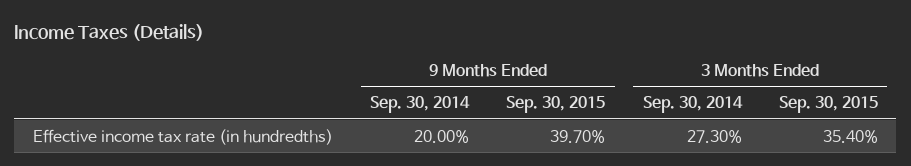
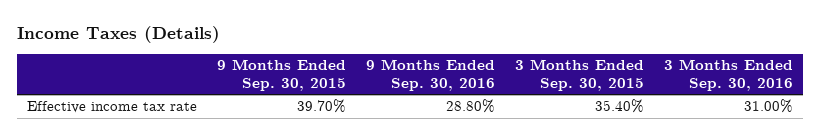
[369,96,470,114] Sep. 30, 2014 -> none
[642,96,743,114] Sep. 30, 2014 -> none
none -> [365,58,495,91] 9 Months Ended Sep. 30, 2016
none -> [664,58,794,91] 3 Months Ended Sep. 30, 2016
[32,128,333,145] Effective income tax rate (in hundredths) -> [26,101,197,114] Effective income tax rate

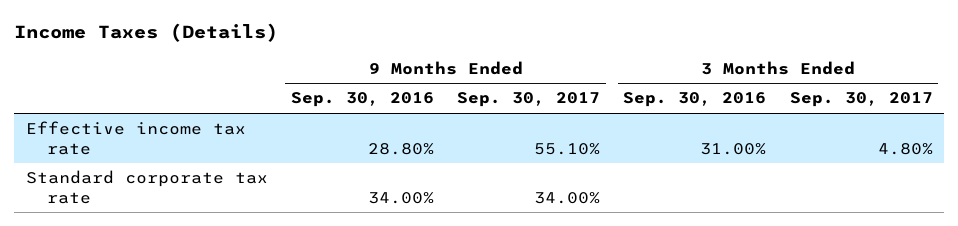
[216,58,346,91] 9 Months Ended Sep. 30, 2015 -> none
[515,58,645,91] 3 Months Ended Sep. 30, 2015 -> none
none -> [457,92,601,108] Sep. 30, 2017
none -> [789,92,933,108] Sep. 30, 2017
none -> [25,170,268,204] Standard corporate tax rate

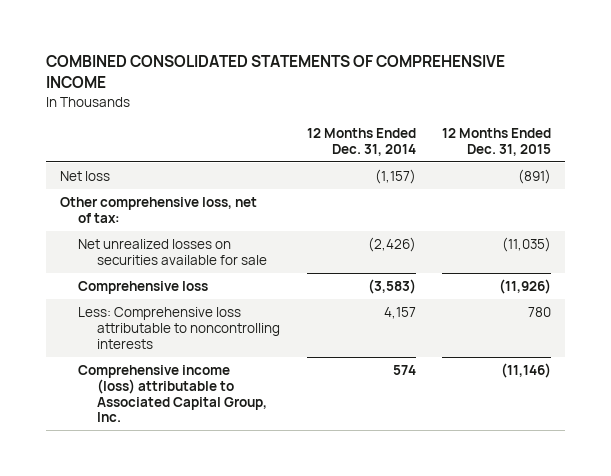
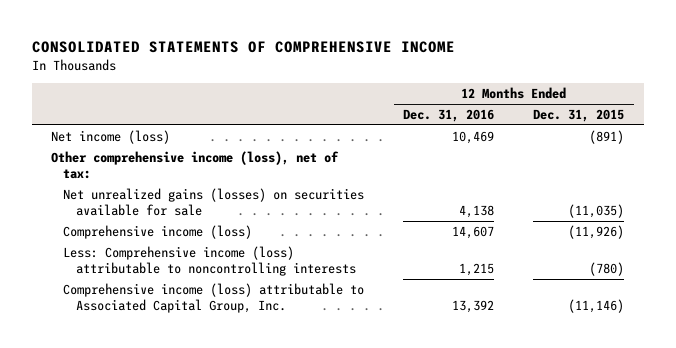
[46,55,506,89] COMBINED CONSOLIDATED STATEMENTS OF COMPREHENSIVE INCOME -> [31,41,455,54] CONSOLIDATED STATEMENTS OF COMPREHENSIVE INCOME
[306,127,416,156] 12 Months Ended Dec. 31, 2014 -> none
none -> [403,109,495,123] Dec. 31, 2016
[59,170,110,181] Net loss -> [51,130,171,145] Net income (loss)
[59,196,257,223] Other comprehensive loss, net of tax: -> [51,151,340,180] Other comprehensive income (loss), net of tax:
[78,238,267,265] Net unrealized losses on securities available for sale -> [63,188,365,217] Net unrealized gains (losses) on securities available for sale
[78,280,209,294] Comprehensive loss -> [63,225,253,240] Comprehensive income (loss)
[78,306,280,349] Less: Comprehensive loss attributable to noncontrolling interests -> [63,246,356,277] Less: Comprehensive income (loss) attributable to noncontrolling interests
[528,306,552,317] 780 -> [589,262,625,277] (780)

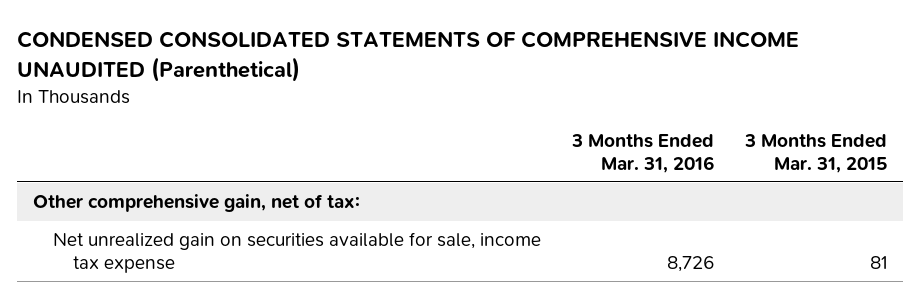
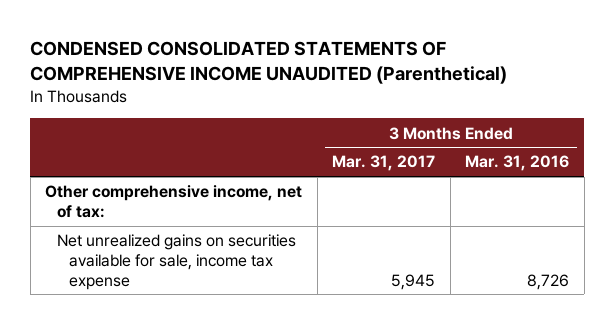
[744,134,888,173] 3 Months Ended Mar. 31, 2015 -> none
none -> [332,155,436,172] Mar. 31, 2017
[32,194,360,213] Other comprehensive gain, net of tax: -> [45,185,303,218] Other comprehensive income, net of tax:
[52,232,541,273] Net unrealized gain on securities available for sale, income tax expense -> [57,234,297,290] Net unrealized gains on securities available for sale, income tax expense

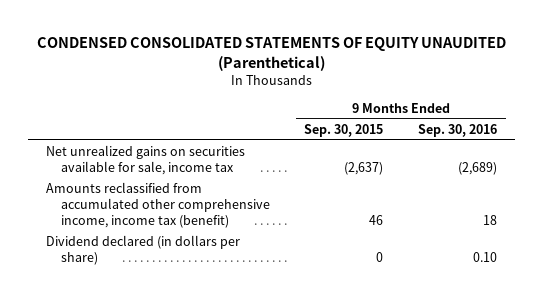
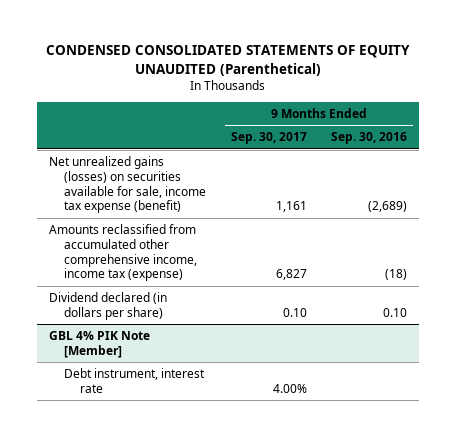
[304,123,384,137] Sep. 30, 2015 -> none
none -> [230,132,307,145] Sep. 30, 2017
[45,145,245,176] Net unrealized gains on securities available for sale, income tax -> [48,155,207,214] Net unrealized gains (losses) on securities available for sale, income tax expense (benefit)
[45,182,270,229] Amounts reclassified from accumulated other comprehensive income, income tax (benefit) -> [48,223,198,282] Amounts reclassified from accumulated other comprehensive income, income tax (expense)
[483,215,498,226] 18 -> [384,269,407,281] (18)
none -> [48,330,150,358] GBL 4% PIK Note [Member]
none -> [64,367,206,393] Debt instrument, interest rate

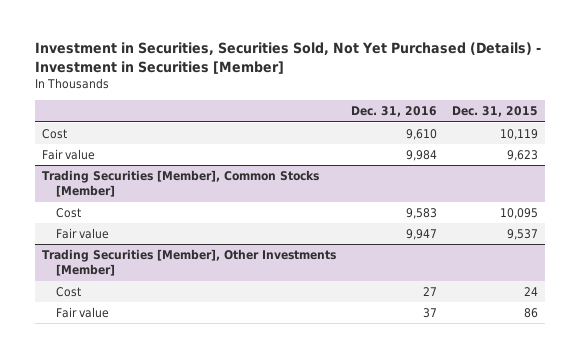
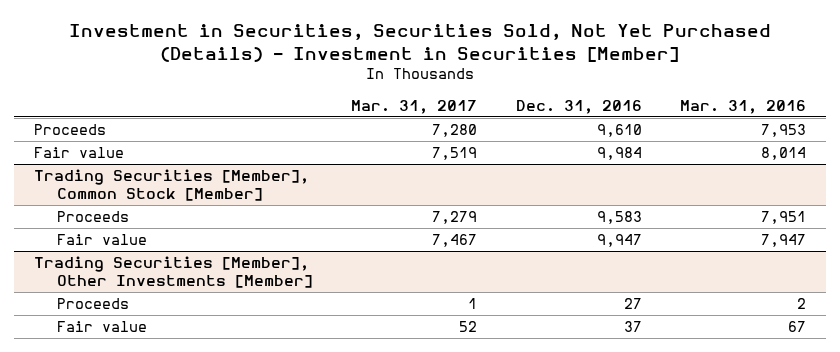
[451,106,538,118] Dec. 31, 2015 -> none
none -> [351,99,478,114] Mar. 31, 2017
none -> [680,99,807,114] Mar. 31, 2016
[41,129,67,140] Cost -> [33,124,106,136] Proceeds
[41,170,319,198] Trading Securities [Member], Common Stocks [Member] -> [33,169,309,202] Trading Securities [Member], Common Stock [Member]
[55,208,81,219] Cost -> [56,211,129,223] Proceeds
[55,287,81,298] Cost -> [56,298,129,310] Proceeds

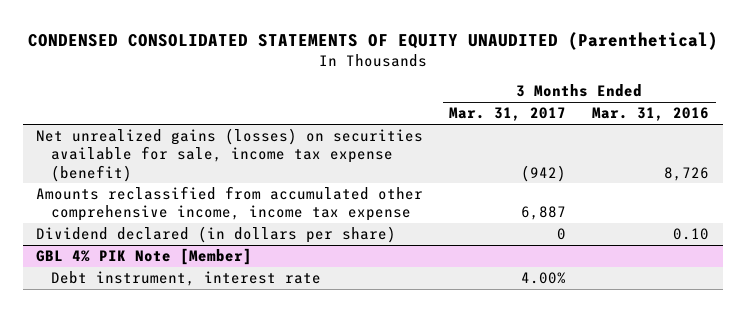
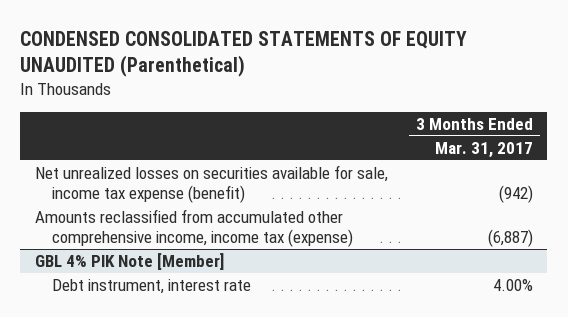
[592,107,710,122] Mar. 31, 2016 -> none
[35,226,396,244] Dividend declared (in dollars per share) -> none
[35,128,423,182] Net unrealized gains (losses) on securities available for sale, income tax expense (benefit) -> [34,164,388,203] Net unrealized losses on securities available for sale, income tax expense (benefit)
[35,186,423,222] Amounts reclassified from accumulated other comprehensive income, income tax expense -> [34,208,353,247] Amounts reclassified from accumulated other comprehensive income, income tax (expense)
[521,206,567,221] 6,887 -> [488,228,534,247] (6,887)

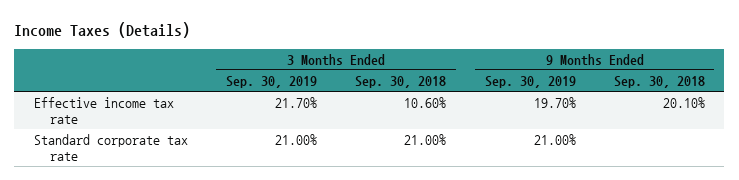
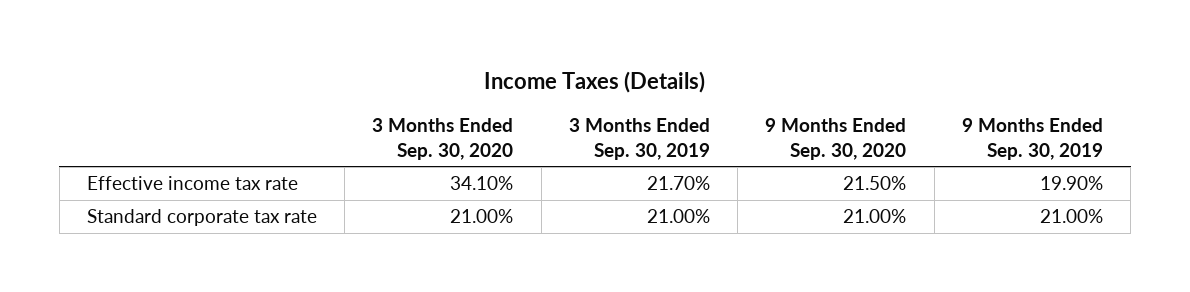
[355,75,447,88] Sep. 30, 2018 -> none
[613,75,705,88] Sep. 30, 2018 -> none
none -> [372,117,514,160] 3 Months Ended Sep. 30, 2020
none -> [765,117,907,160] 9 Months Ended Sep. 30, 2020
[533,96,576,108] 19.70% -> [1039,176,1103,191] 19.90%

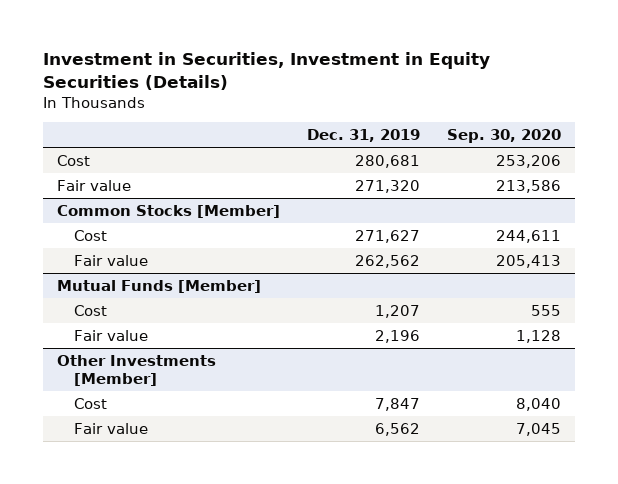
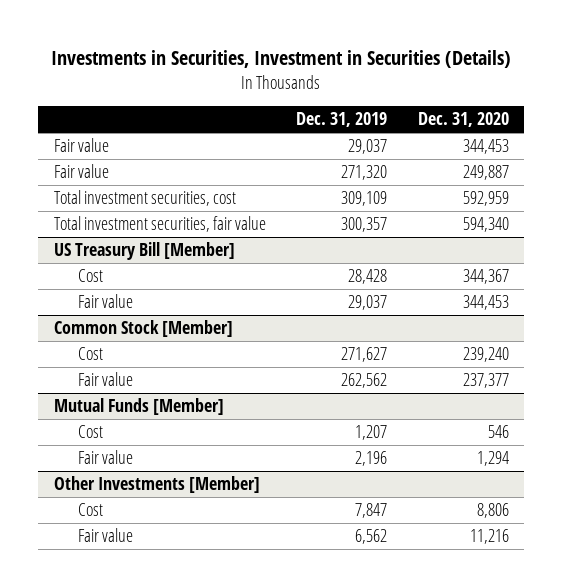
[42,52,490,91] Investment in Securities, Investment in Equity Securities (Details) -> [51,50,512,69] Investments in Securities, Investment in Securities (Details)
[447,129,562,144] Sep. 30, 2020 -> none
none -> [417,112,509,128] Dec. 31, 2020
[56,154,90,166] Cost -> none
none -> [53,138,109,153] Fair value
none -> [53,190,236,207] Total investment securities, cost
none -> [53,216,266,233] Total investment securities, fair value
none -> [53,242,235,261] US Treasury Bill [Member]
none -> [77,269,103,283] Cost
none -> [77,294,133,309] Fair value
[56,204,280,218] Common Stocks [Member] -> [53,320,233,338] Common Stock [Member]

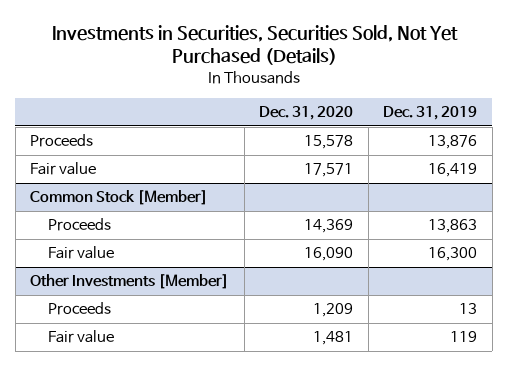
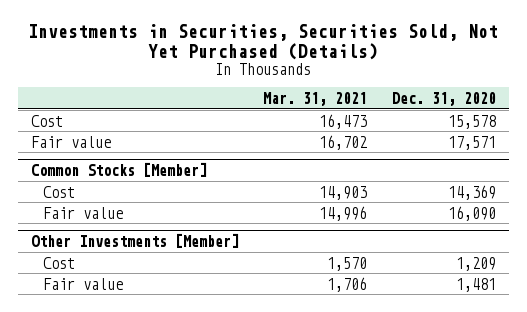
[383,106,478,121] Dec. 31, 2019 -> none
none -> [263,91,368,106] Mar. 31, 2021
[30,134,94,148] Proceeds -> [30,114,63,127] Cost
[30,190,209,206] Common Stock [Member] -> [30,162,207,178] Common Stocks [Member]
[48,218,112,232] Proceeds -> [42,185,75,198] Cost
[48,302,112,316] Proceeds -> [42,256,75,269] Cost

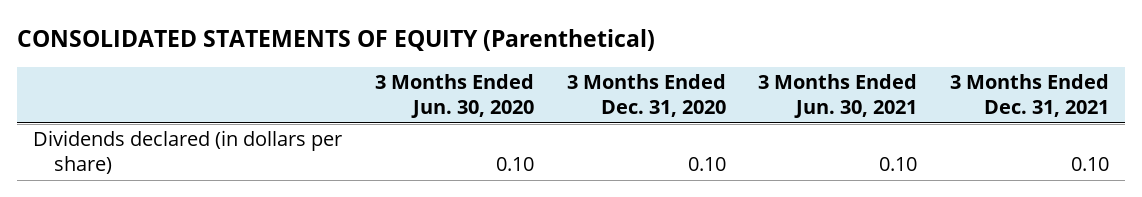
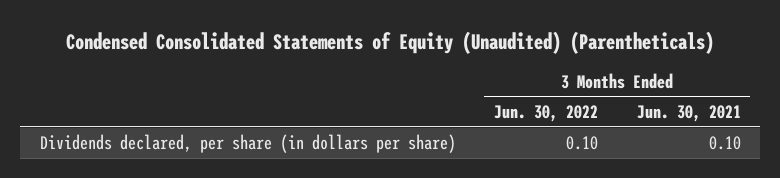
[17,29,656,52] CONSOLIDATED STATEMENTS OF EQUITY (Parenthetical) -> [66,30,715,54] Condensed Consolidated Statements of Equity (Unaudited) (Parentheticals)
[375,74,535,119] 3 Months Ended Jun. 30, 2020 -> none
[566,74,726,118] 3 Months Ended Dec. 31, 2020 -> none
[950,74,1110,118] 3 Months Ended Dec. 31, 2021 -> none
none -> [494,105,599,123] Jun. 30, 2022
[33,130,343,175] Dividends declared (in dollars per share) -> [39,134,456,154] Dividends declared, per share (in dollars per share)

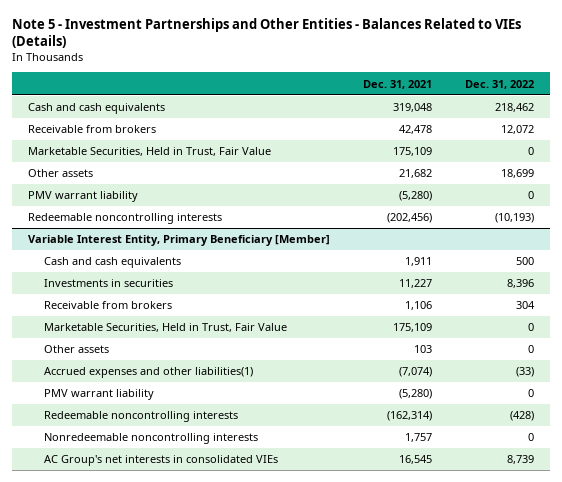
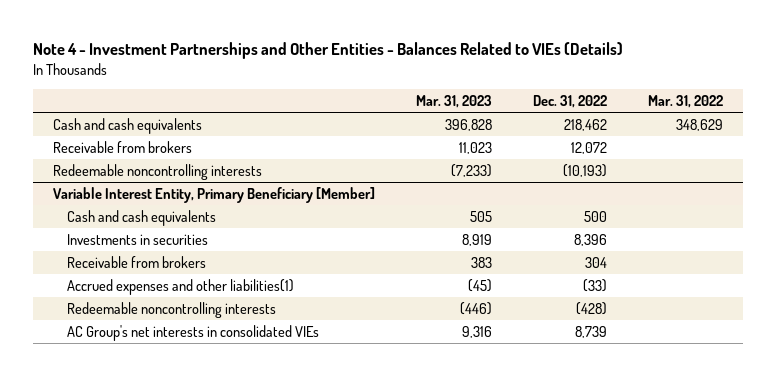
[11,17,521,49] Note 5 - Investment Partnerships and Other Entities - Balances Related to VIEs (Details) -> [32,42,623,60] Note 4 - Investment Partnerships and Other Entities - Balances Related to VIEs (Details)
[363,79,433,89] Dec. 31, 2021 -> none
none -> [415,95,492,109] Mar. 31, 2023
none -> [647,95,723,109] Mar. 31, 2022
[28,147,272,157] Marketable Securities, Held in Trust, Fair Value -> none
[28,169,94,178] Other assets -> none
[28,191,139,203] PMV warrant liability -> none
[44,323,288,333] Marketable Securities, Held in Trust, Fair Value -> none
[44,345,110,354] Other assets -> none
[44,389,155,401] PMV warrant liability -> none
[44,433,259,445] Nonredeemable noncontrolling interests -> none

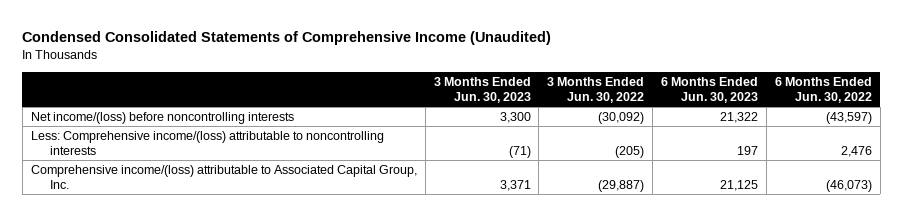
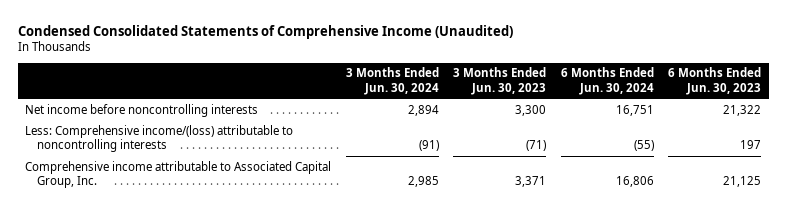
[547,77,645,104] 3 Months Ended Jun. 30, 2022 -> none
[774,77,872,104] 6 Months Ended Jun. 30, 2022 -> none
none -> [345,67,439,95] 3 Months Ended Jun. 30, 2024
none -> [560,67,654,95] 6 Months Ended Jun. 30, 2024
[30,112,294,125] Net income/(loss) before noncontrolling interests -> [25,103,259,117] Net income before noncontrolling interests
[30,165,417,190] Comprehensive income/(loss) attributable to Associated Capital Group, Inc. -> [25,160,332,189] Comprehensive income attributable to Associated Capital Group, Inc.

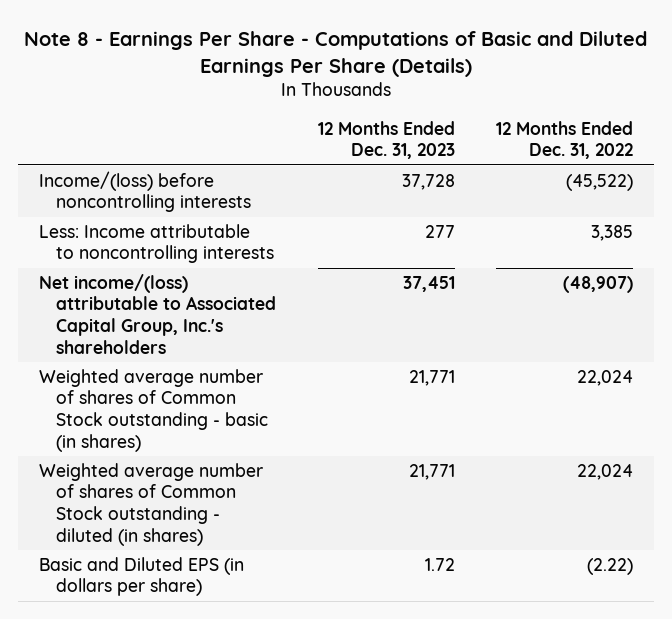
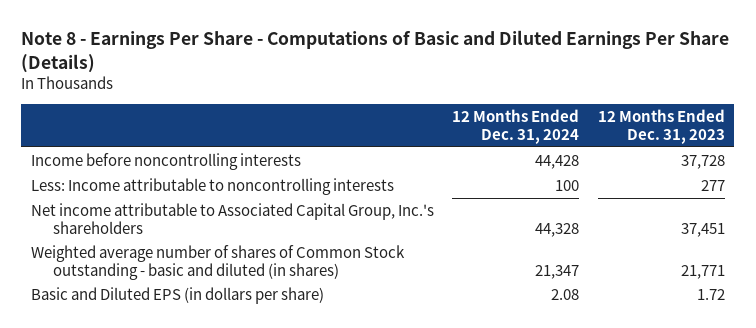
[496,120,634,160] 12 Months Ended Dec. 31, 2022 -> none
none -> [452,109,580,145] 12 Months Ended Dec. 31, 2024
[39,170,251,213] Income/(loss) before noncontrolling interests -> [30,152,301,170] Income before noncontrolling interests
[39,462,264,546] Weighted average number of shares of Common Stock outstanding - diluted (in shares) -> none
[39,273,276,354] Net income/(loss) attributable to Associated Capital Group, Inc.'s shareholders -> [30,202,434,234] Net income attributable to Associated Capital Group, Inc.'s shareholders
[39,368,268,452] Weighted average number of shares of Common Stock outstanding - basic (in shares) -> [30,244,405,280] Weighted average number of shares of Common Stock outstanding - basic and diluted (in shares)

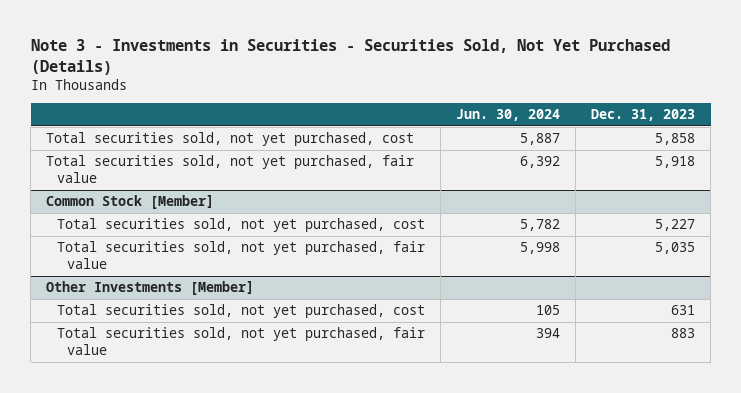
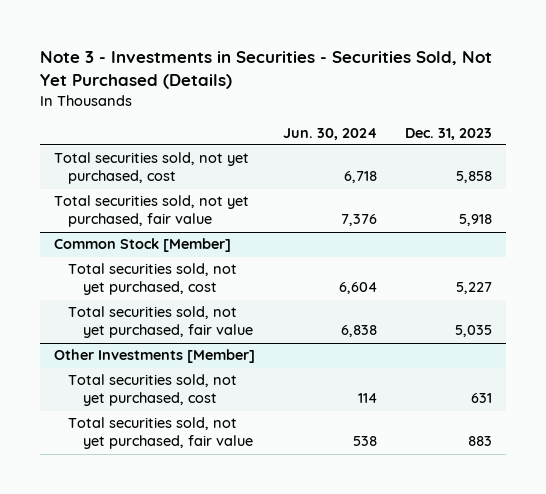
[519,133,560,146] 5,887 -> [343,171,377,184] 6,718
[519,156,560,169] 6,392 -> [340,214,377,227] 7,376
[519,219,560,232] 5,782 -> [338,282,377,295] 6,604
[519,242,560,255] 5,998 -> [340,325,377,338] 6,838
[535,305,560,316] 105 -> [357,393,377,404] 114
[535,328,560,339] 394 -> [352,436,377,447] 538

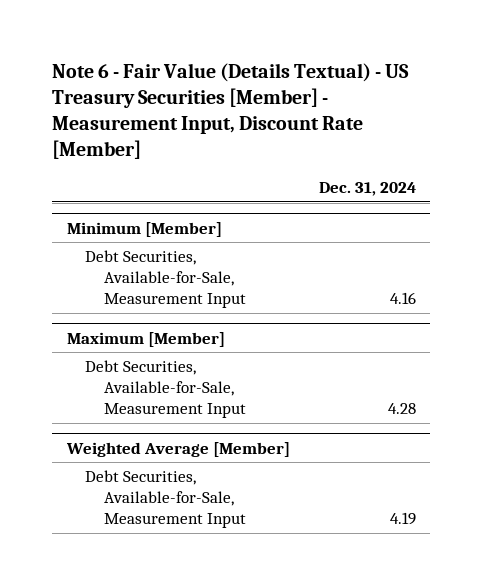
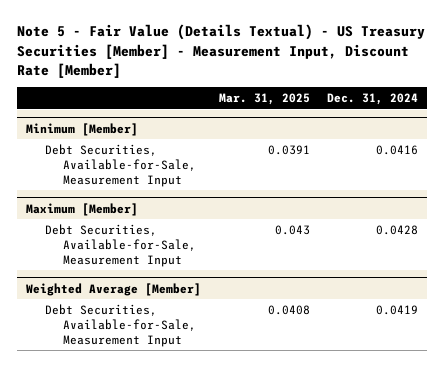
[52,63,410,160] Note 6 - Fair Value (Details Textual) - US Treasury Securities [Member] - Measurement Input, Discount Rate [Member] -> [17,24,426,78] Note 5 - Fair Value (Details Textual) - US Treasury Securities [Member] - Measurement Input, Discount Rate [Member]
none -> [218,93,310,106] Mar. 31, 2025
[389,292,416,305] 4.16 -> [375,145,418,156] 0.0416
[387,403,416,415] 4.28 -> [375,225,418,236] 0.0428
[389,512,416,526] 4.19 -> [375,305,418,316] 0.0419

